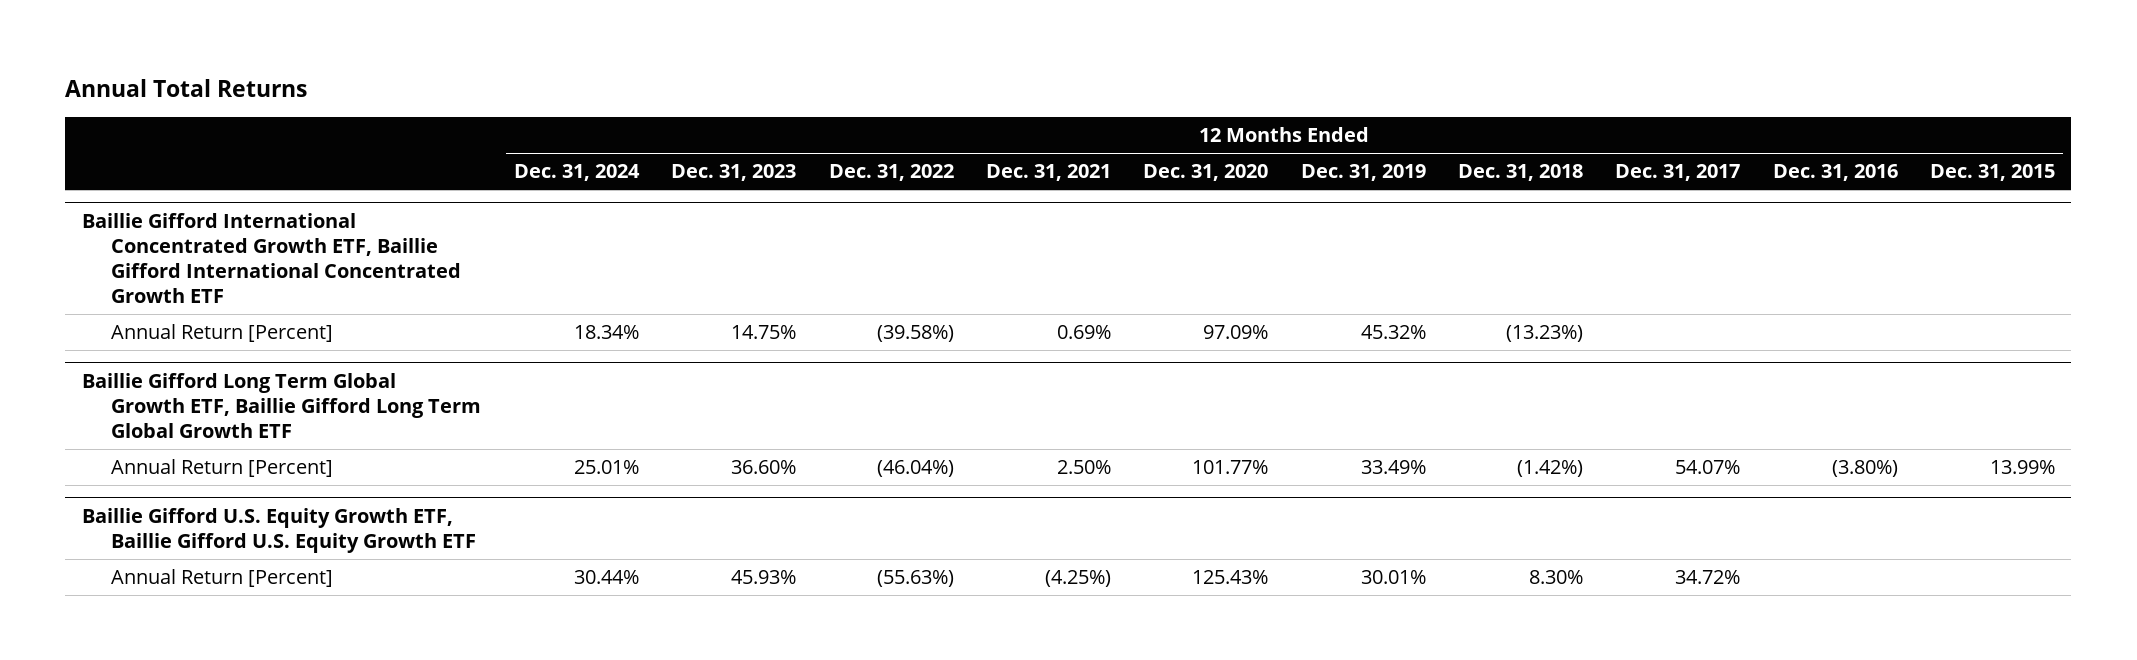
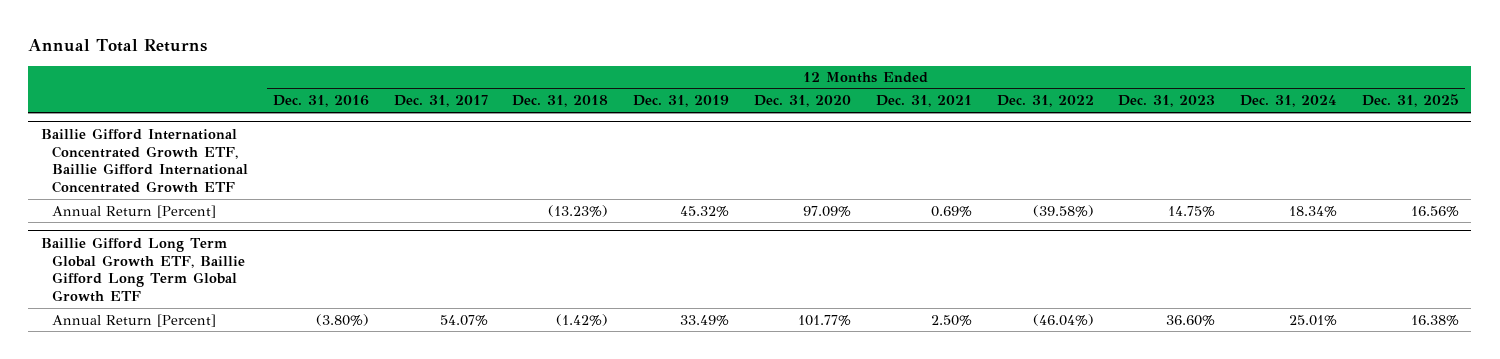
[1930,164,2056,182] Dec. 31, 2015 -> none
none -> [1361,94,1459,108] Dec. 31, 2025
[81,507,477,553] Baillie Gifford U.S. Equity Growth ETF, Baillie Gifford U.S. Equity Growth ETF -> none
[111,569,334,588] Annual Return [Percent] -> none

